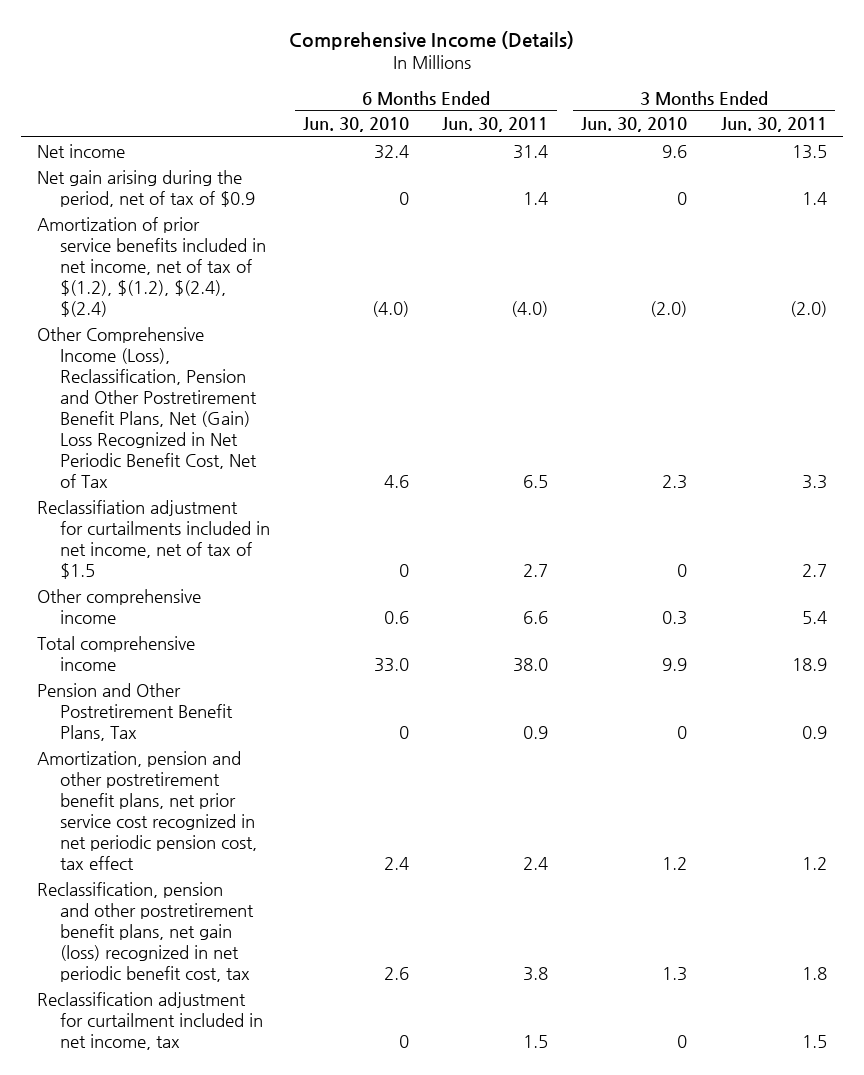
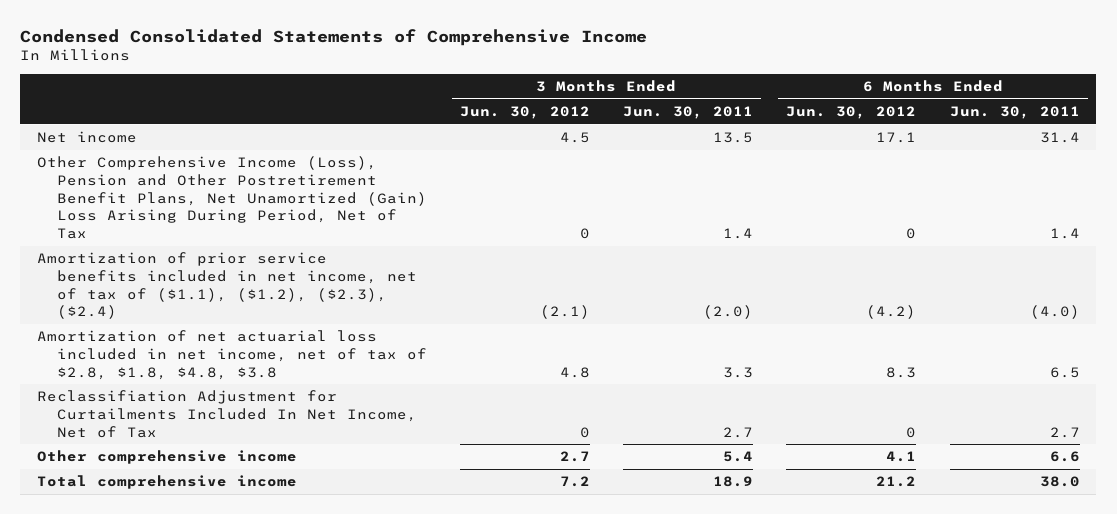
[288,31,574,51] Comprehensive Income (Details) -> [20,28,648,46] Condensed Consolidated Statements of Comprehensive Income
[303,117,410,133] Jun. 30, 2010 -> none
[581,117,688,133] Jun. 30, 2010 -> none
none -> [459,106,590,120] Jun. 30, 2012
none -> [786,106,917,120] Jun. 30, 2012
[37,169,255,207] Net gain arising during the period, net of tax of $0.9 -> [36,156,427,239] Other Comprehensive Income (Loss), Pension and Other Postretirement Benefit Plans, Net Unamortized (Gain) Loss Arising During Period, Net of Tax
[37,216,266,317] Amortization of prior service benefits included in net income, net of tax of $(1.2), $(1.2), $(2.4), $(2.4) -> [36,252,417,320] Amortization of prior service benefits included in net income, net of tax of ($1.1), ($1.2), ($2.3), ($2.4)
[37,326,257,488] Other Comprehensive Income (Loss), Reclassification, Pension and Other Postretirement Benefit Plans, Net (Gain) Loss Recognized in Net Periodic Benefit Cost, Net of Tax -> [36,330,427,380] Amortization of net actuarial loss included in net income, net of tax of $2.8, $1.8, $4.8, $3.8
[37,499,270,579] Reclassifiation adjustment for curtailments included in net income, net of tax of $1.5 -> [36,390,417,438] Reclassifiation Adjustment for Curtailments Included In Net Income, Net of Tax
[37,682,233,741] Pension and Other Postretirement Benefit Plans, Tax -> none
[37,750,257,870] Amortization, pension and other postretirement benefit plans, net prior service cost recognized in net periodic pension cost, tax effect -> none
[37,881,254,982] Reclassification, pension and other postretirement benefit plans, net gain (loss) recognized in net periodic benefit cost, tax -> none
[37,991,263,1050] Reclassification adjustment for curtailment included in net income, tax -> none

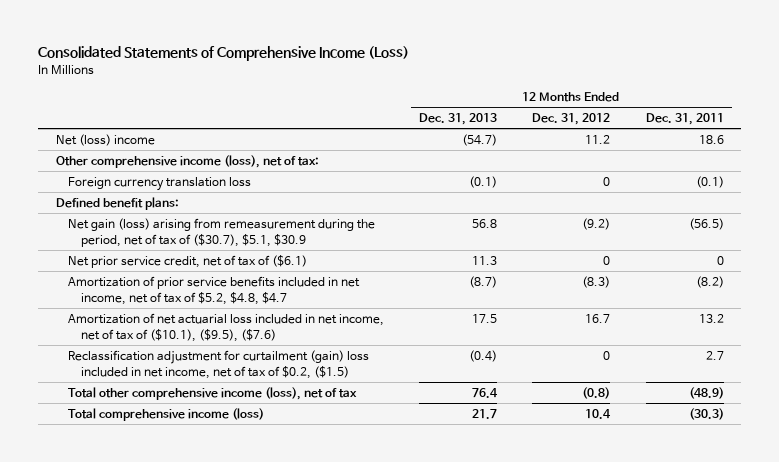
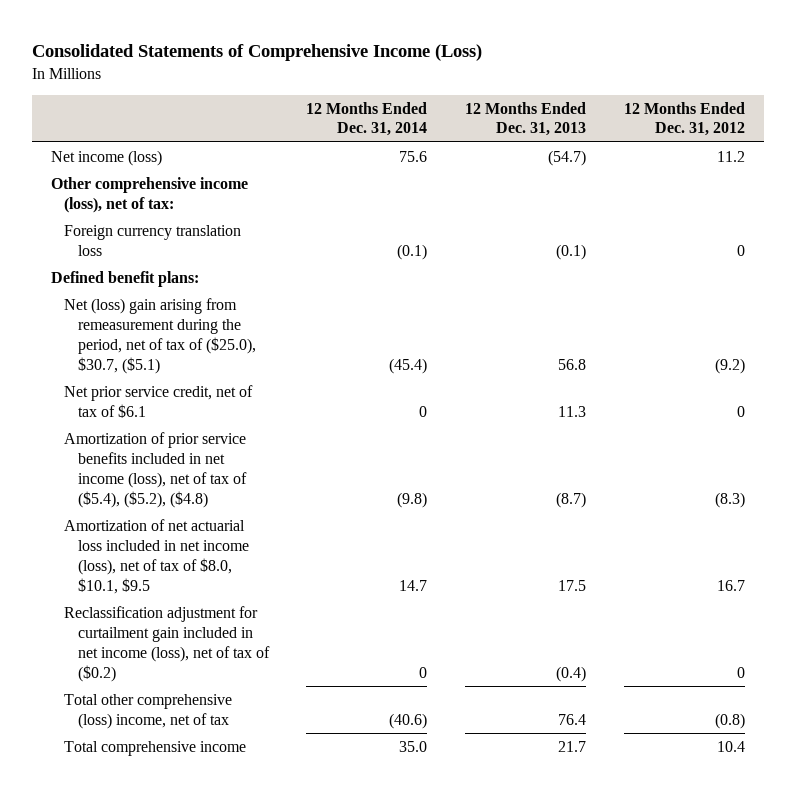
[645,113,724,126] Dec. 31, 2011 -> none
none -> [306,101,428,137] 12 Months Ended Dec. 31, 2014
[55,133,155,146] Net (loss) income -> [50,149,162,166] Net income (loss)
[68,217,376,247] Net gain (loss) arising from remeasurement during the period, net of tax of ($30.7), $5.1, $30.9 -> [64,297,256,374] Net (loss) gain arising from remeasurement during the period, net of tax of ($25.0), $30.7, ($5.1)
[68,254,308,268] Net prior service credit, net of tax of ($6.1) -> [64,384,254,418] Net prior service credit, net of tax of $6.1
[68,275,361,305] Amortization of prior service benefits included in net income, net of tax of $5.2, $4.8, $4.7 -> [64,431,247,508] Amortization of prior service benefits included in net income (loss), net of tax of ($5.4), ($5.2), ($4.8)
[68,312,385,342] Amortization of net actuarial loss included in net income, net of tax of ($10.1), ($9.5), ($7.6) -> [64,518,249,594] Amortization of net actuarial loss included in net income (loss), net of tax of $8.0, $10.1, $9.5
[68,349,370,379] Reclassification adjustment for curtailment (gain) loss included in net income, net of tax of $0.2, ($1.5) -> [64,605,270,682] Reclassification adjustment for curtailment gain included in net income (loss), net of tax of ($0.2)
[68,386,358,400] Total other comprehensive income (loss), net of tax -> [64,693,233,729] Total other comprehensive (loss) income, net of tax
[68,407,265,421] Total comprehensive income (loss) -> [64,740,247,756] Total comprehensive income

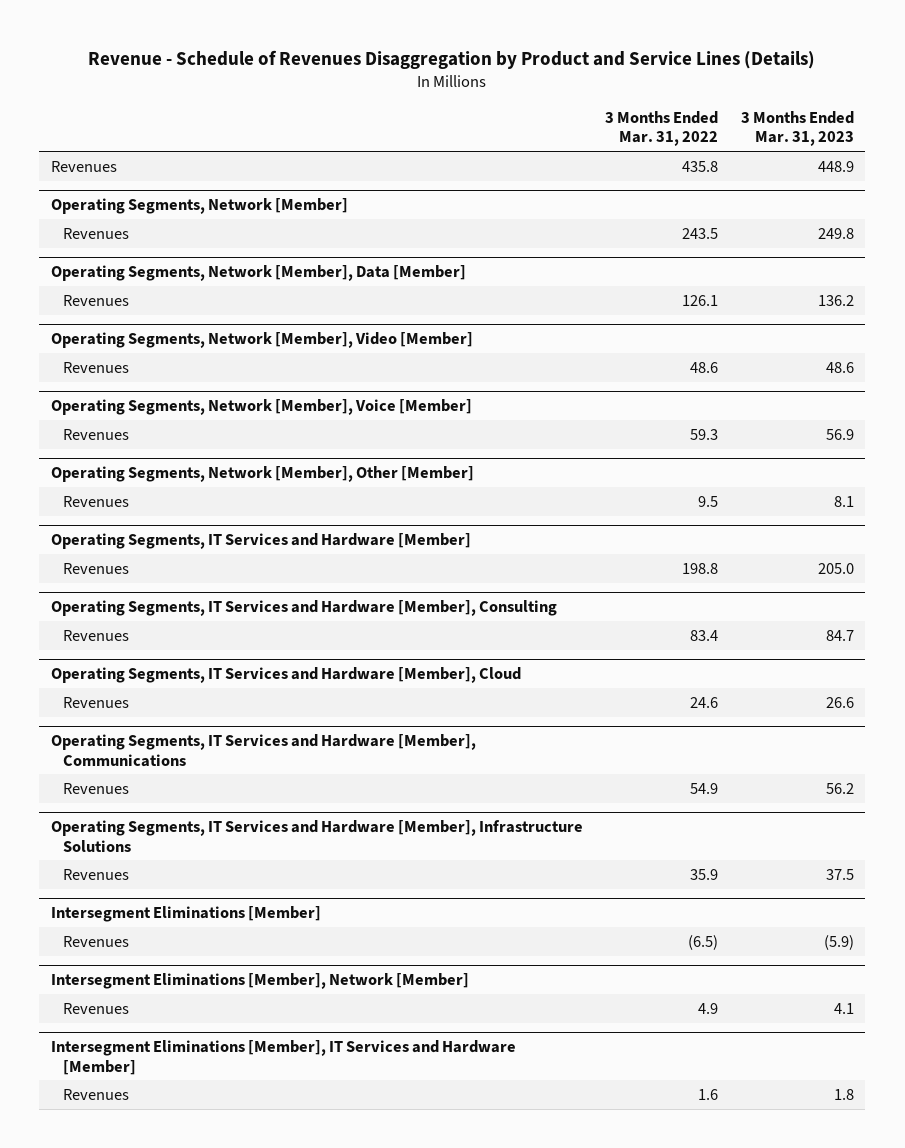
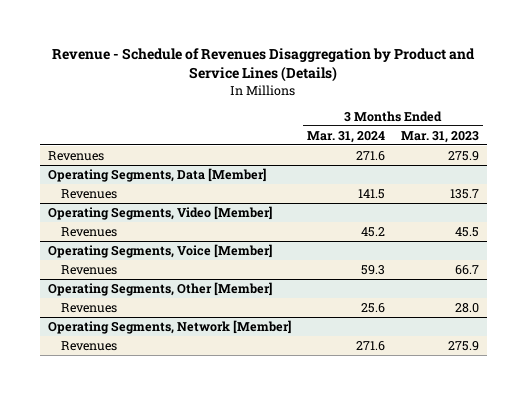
[605,110,719,147] 3 Months Ended Mar. 31, 2022 -> none
none -> [306,130,385,143] Mar. 31, 2024
[818,160,855,172] 448.9 -> [447,150,479,161] 275.9
none -> [47,167,266,182] Operating Segments, Data [Member]
none -> [61,188,118,199] Revenues
none -> [47,205,272,220] Operating Segments, Video [Member]
none -> [61,226,118,237] Revenues
none -> [47,243,272,258] Operating Segments, Voice [Member]
none -> [61,264,118,275] Revenues
none -> [47,281,272,296] Operating Segments, Other [Member]
none -> [61,302,118,313] Revenues
[50,265,466,282] Operating Segments, Network [Member], Data [Member] -> none
[63,294,130,306] Revenues -> none
[50,332,473,349] Operating Segments, Network [Member], Video [Member] -> none
[63,361,130,373] Revenues -> none
[50,399,472,416] Operating Segments, Network [Member], Voice [Member] -> none
[63,428,130,440] Revenues -> none
[50,466,474,483] Operating Segments, Network [Member], Other [Member] -> none
[63,495,130,507] Revenues -> none
[50,533,471,550] Operating Segments, IT Services and Hardware [Member] -> none
[63,562,130,574] Revenues -> none
[50,600,557,617] Operating Segments, IT Services and Hardware [Member], Consulting -> none
[63,629,130,641] Revenues -> none
[50,667,521,684] Operating Segments, IT Services and Hardware [Member], Cloud -> none
[63,696,130,708] Revenues -> none
[50,734,476,767] Operating Segments, IT Services and Hardware [Member], Communications -> none
[63,782,130,794] Revenues -> none
[50,820,583,852] Operating Segments, IT Services and Hardware [Member], Infrastructure Solutions -> none
[63,868,130,880] Revenues -> none
[50,906,321,923] Intersegment Eliminations [Member] -> none
[63,935,130,947] Revenues -> none
[50,973,469,990] Intersegment Eliminations [Member], Network [Member] -> none
[63,1002,130,1014] Revenues -> none
[50,1040,516,1075] Intersegment Eliminations [Member], IT Services and Hardware [Member] -> none
[63,1088,130,1100] Revenues -> none
[818,227,855,239] 249.8 -> [447,340,479,351] 275.9

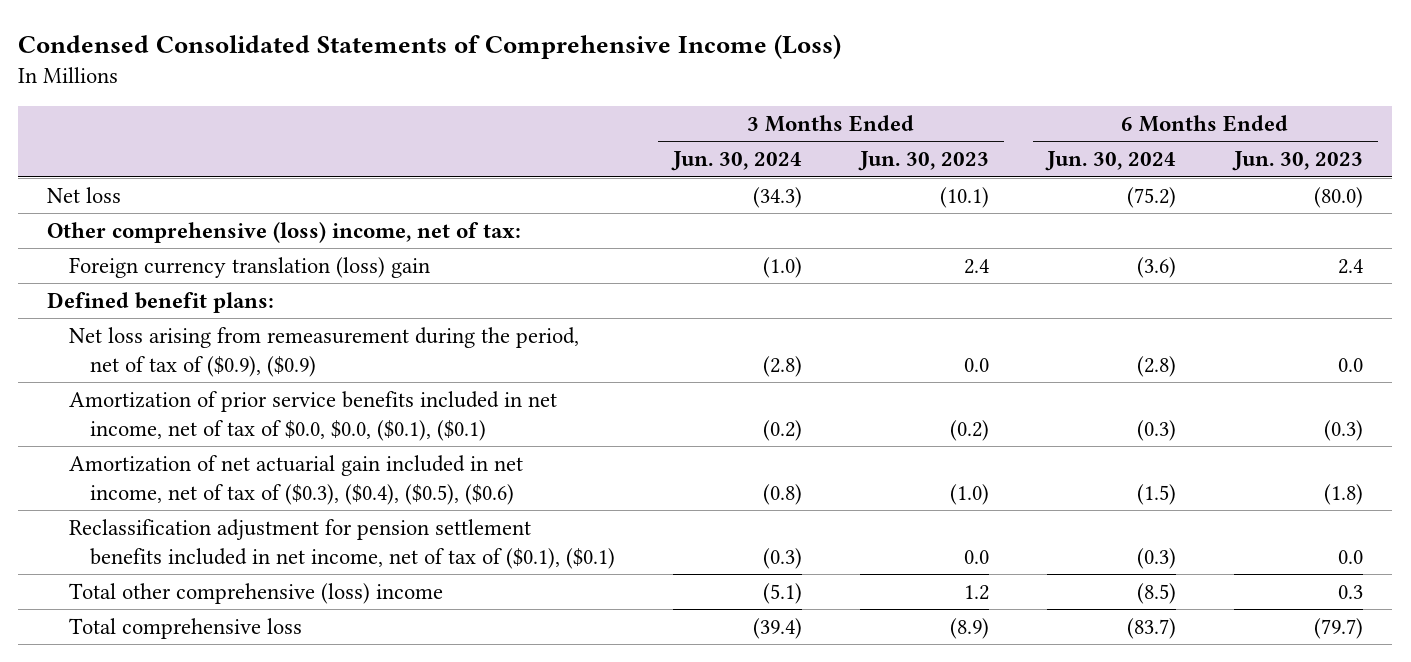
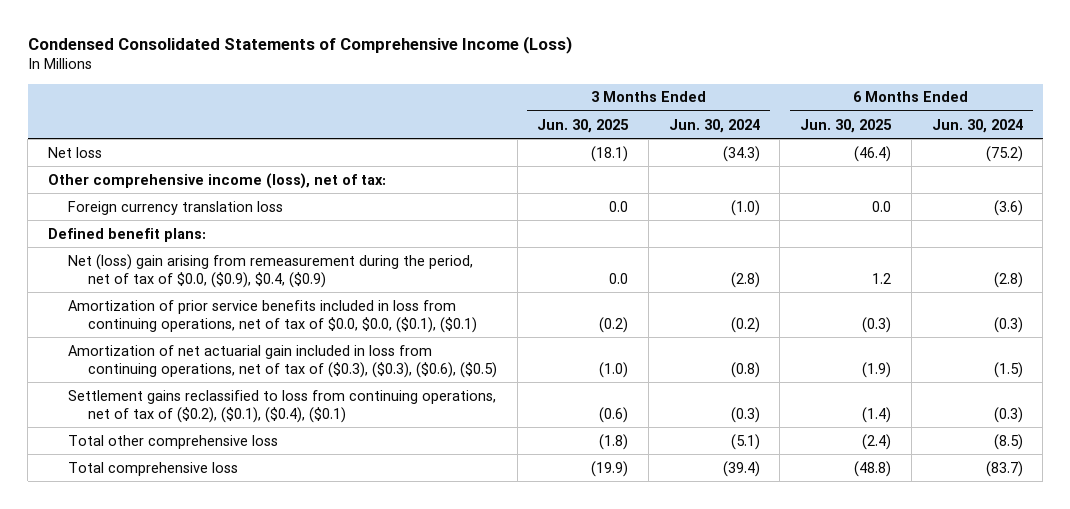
[858,151,990,172] Jun. 30, 2023 -> none
[1232,151,1364,172] Jun. 30, 2023 -> none
none -> [537,118,630,133] Jun. 30, 2025
none -> [800,118,893,133] Jun. 30, 2025
[47,221,522,243] Other comprehensive (loss) income, net of tax: -> [47,172,386,189] Other comprehensive income (loss), net of tax:
[68,256,430,278] Foreign currency translation (loss) gain -> [67,200,283,215] Foreign currency translation loss
[68,518,615,569] Reclassification adjustment for pension settlement benefits included in net income, net of tax of ($0.1), ($0.1) -> none
[68,326,579,377] Net loss arising from remeasurement during the period, net of tax of ($0.9), ($0.9) -> [67,253,473,288] Net (loss) gain arising from remeasurement during the period, net of tax of $0.0, ($0.9), $0.4, ($0.9)
[68,390,557,441] Amortization of prior service benefits included in net income, net of tax of $0.0, $0.0, ($0.1), ($0.1) -> [67,299,477,333] Amortization of prior service benefits included in loss from continuing operations, net of tax of $0.0, $0.0, ($0.1), ($0.1)
[68,454,523,505] Amortization of net actuarial gain included in net income, net of tax of ($0.3), ($0.4), ($0.5), ($0.6) -> [67,344,497,378] Amortization of net actuarial gain included in loss from continuing operations, net of tax of ($0.3), ($0.3), ($0.6), ($0.5)
none -> [67,389,496,423] Settlement gains reclassified to loss from continuing operations, net of tax of ($0.2), ($0.1), ($0.4), ($0.1)
[68,582,443,604] Total other comprehensive (loss) income -> [67,434,278,449] Total other comprehensive loss

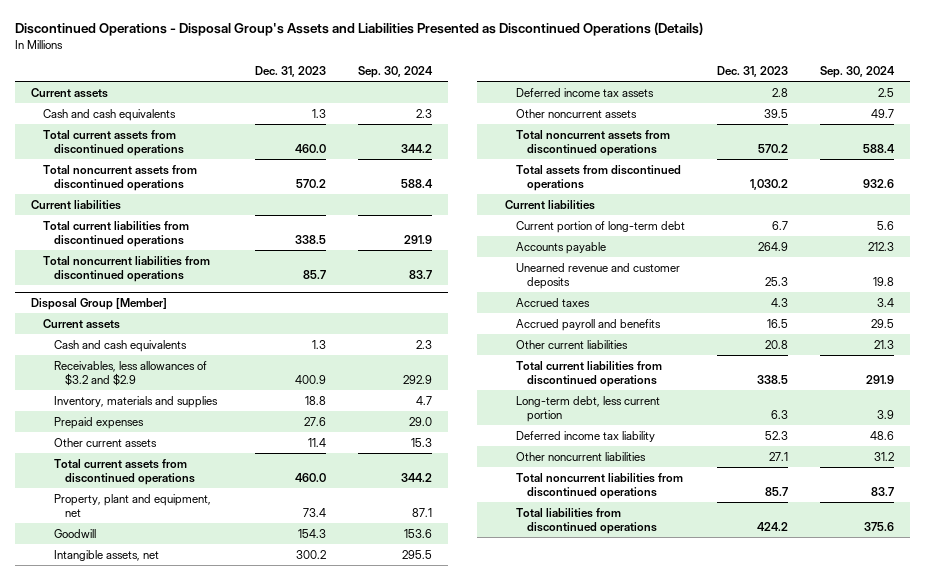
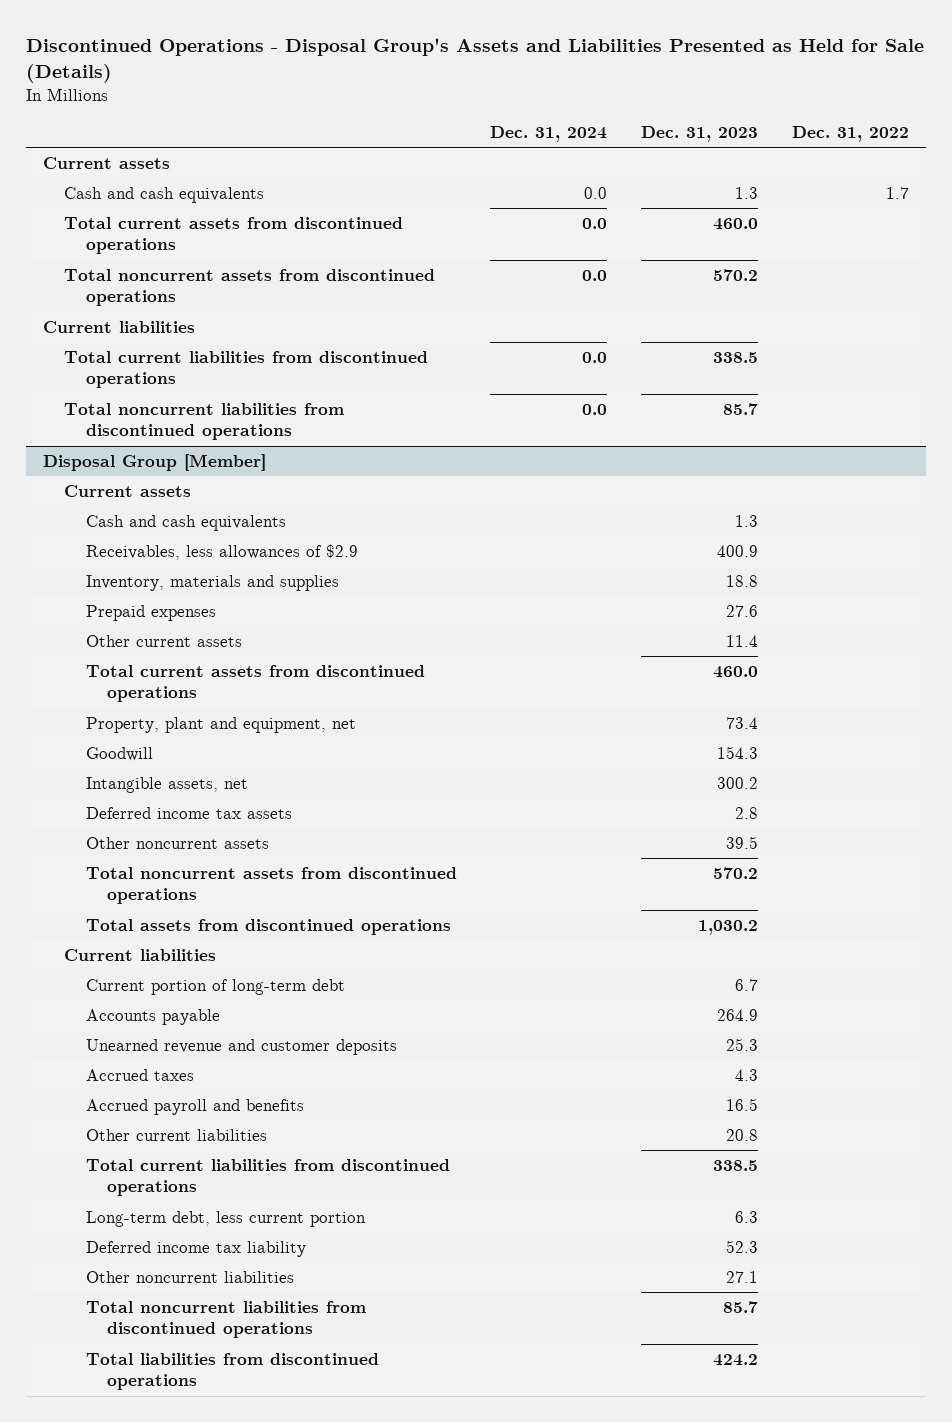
[15,22,704,37] Discontinued Operations - Disposal Group's Assets and Liabilities Presented as Discontinued Operations (Details) -> [26,38,925,84] Discontinued Operations - Disposal Group's Assets and Liabilities Presented as Held for Sale (Details)
[358,66,434,79] Sep. 30, 2024 -> none
none -> [490,126,608,143] Dec. 31, 2024
none -> [791,126,909,143] Dec. 31, 2022
[53,360,207,387] Receivables, less allowances of $3.2 and $2.9 -> [85,543,358,560] Receivables, less allowances of $2.9

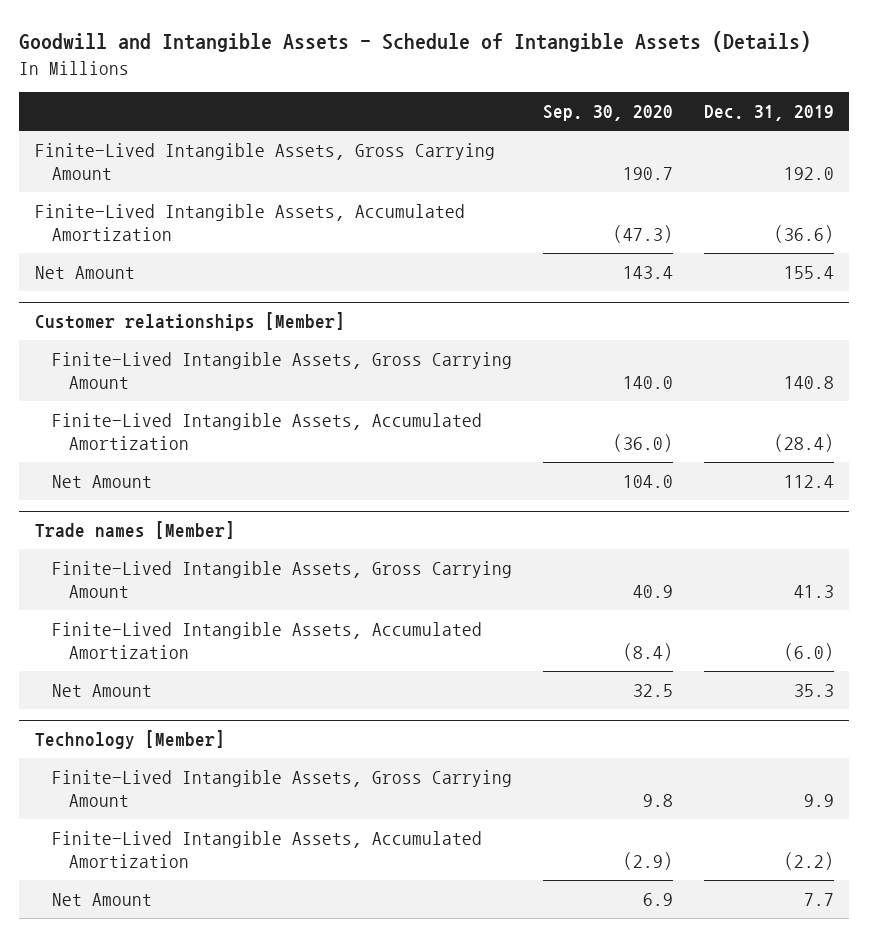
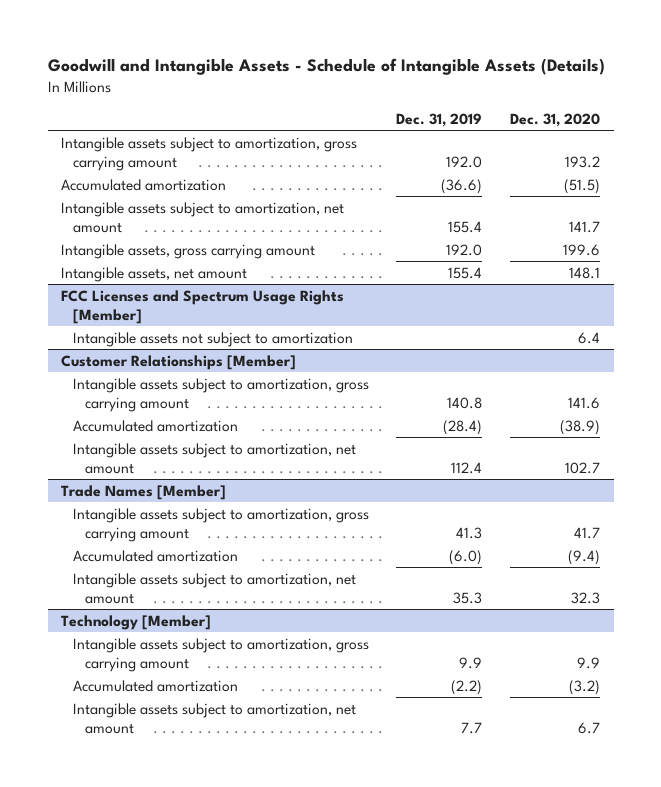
[542,105,673,122] Sep. 30, 2020 -> none
none -> [509,112,600,127] Dec. 31, 2020
[34,142,495,181] Finite-Lived Intangible Assets, Gross Carrying Amount -> [61,136,358,171] Intangible assets subject to amortization, gross carrying amount
[34,203,465,242] Finite-Lived Intangible Assets, Accumulated Amortization -> [61,178,227,191] Accumulated amortization
[34,265,135,279] Net Amount -> [61,201,345,233] Intangible assets subject to amortization, net amount
none -> [61,243,316,259] Intangible assets, gross carrying amount
none -> [61,266,248,282] Intangible assets, net amount
none -> [61,289,345,324] FCC Licenses and Spectrum Usage Rights [Member]
none -> [73,331,354,347] Intangible assets not subject to amortization
[34,312,345,332] Customer relationships [Member] -> [61,354,297,370] Customer Relationships [Member]
[51,351,512,390] Finite-Lived Intangible Assets, Gross Carrying Amount -> [73,377,370,412] Intangible assets subject to amortization, gross carrying amount
[51,412,482,451] Finite-Lived Intangible Assets, Accumulated Amortization -> [73,419,239,432] Accumulated amortization
[51,474,152,488] Net Amount -> [73,442,357,474] Intangible assets subject to amortization, net amount
[34,521,235,540] Trade names [Member] -> [61,484,227,500] Trade Names [Member]
[51,560,512,599] Finite-Lived Intangible Assets, Gross Carrying Amount -> [73,507,370,542] Intangible assets subject to amortization, gross carrying amount
[51,621,482,660] Finite-Lived Intangible Assets, Accumulated Amortization -> [73,549,239,562] Accumulated amortization
[51,683,152,697] Net Amount -> [73,572,357,604] Intangible assets subject to amortization, net amount
[51,769,512,808] Finite-Lived Intangible Assets, Gross Carrying Amount -> [73,637,370,672] Intangible assets subject to amortization, gross carrying amount
[51,830,482,869] Finite-Lived Intangible Assets, Accumulated Amortization -> [73,679,239,692] Accumulated amortization
[51,892,152,906] Net Amount -> [73,702,357,734] Intangible assets subject to amortization, net amount

